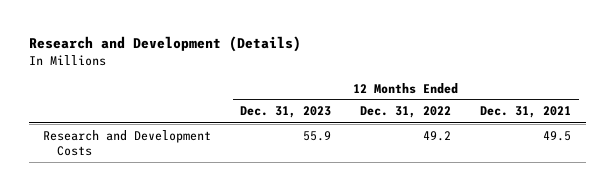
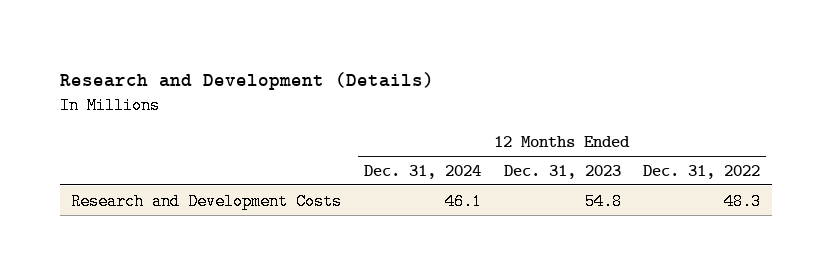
[480,106,572,119] Dec. 31, 2021 -> none
none -> [363,164,481,179] Dec. 31, 2024
[303,130,332,141] 55.9 -> [584,192,622,210] 54.8
[423,130,452,141] 49.2 -> [724,192,762,210] 48.3

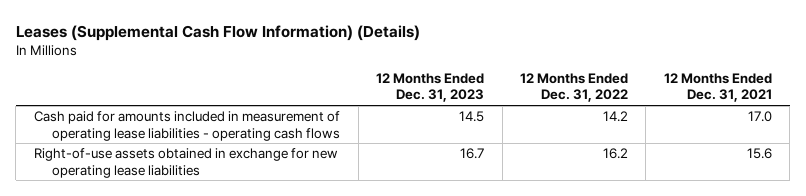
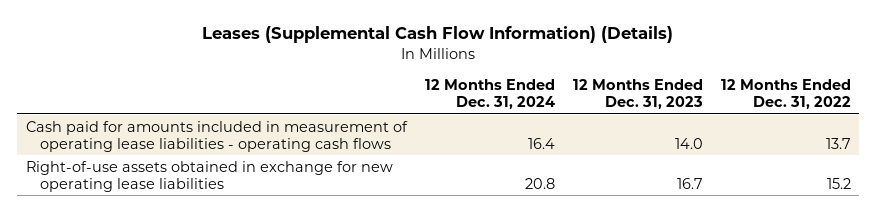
[663,73,772,103] 12 Months Ended Dec. 31, 2021 -> none
none -> [424,79,555,110] 12 Months Ended Dec. 31, 2024
[459,111,485,123] 14.5 -> [674,137,703,149] 14.0
[602,111,628,123] 14.2 -> [825,137,851,149] 13.7
[602,148,628,160] 16.2 -> [826,177,851,189] 15.2

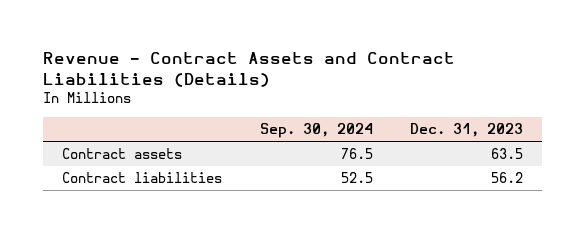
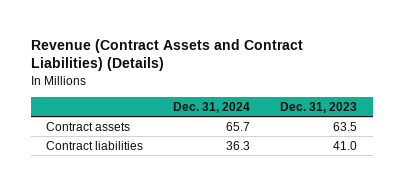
[43,52,456,88] Revenue - Contract Assets and Contract Liabilities (Details) -> [30,38,303,72] Revenue (Contract Assets and Contract Liabilities) (Details)
[259,123,373,139] Sep. 30, 2024 -> none
none -> [173,101,251,113] Dec. 31, 2024
[491,172,524,184] 56.2 -> [333,140,358,150] 41.0

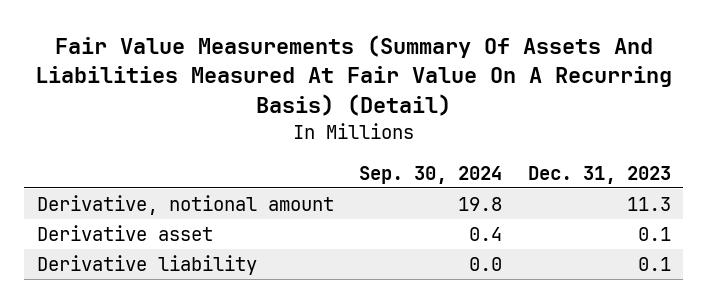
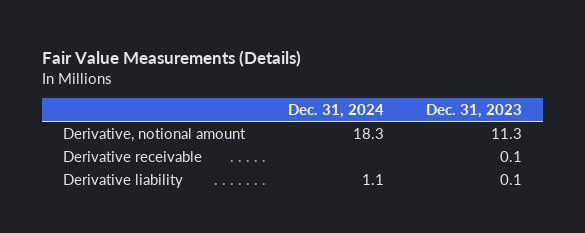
[34,34,672,116] Fair Value Measurements (Summary Of Assets And Liabilities Measured At Fair Value On A Recurring Basis) (Detail) -> [41,50,301,68] Fair Value Measurements (Details)
[359,165,503,184] Sep. 30, 2024 -> none
none -> [287,103,384,118] Dec. 31, 2024
[36,224,213,241] Derivative asset -> [63,150,203,162] Derivative receivable

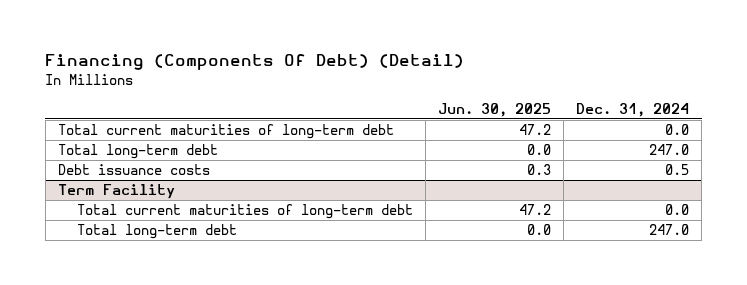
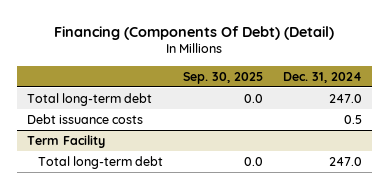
[437,102,551,117] Jun. 30, 2025 -> none
none -> [182,71,263,84] Sep. 30, 2025
[57,124,394,140] Total current maturities of long-term debt -> none
[76,204,413,220] Total current maturities of long-term debt -> none

